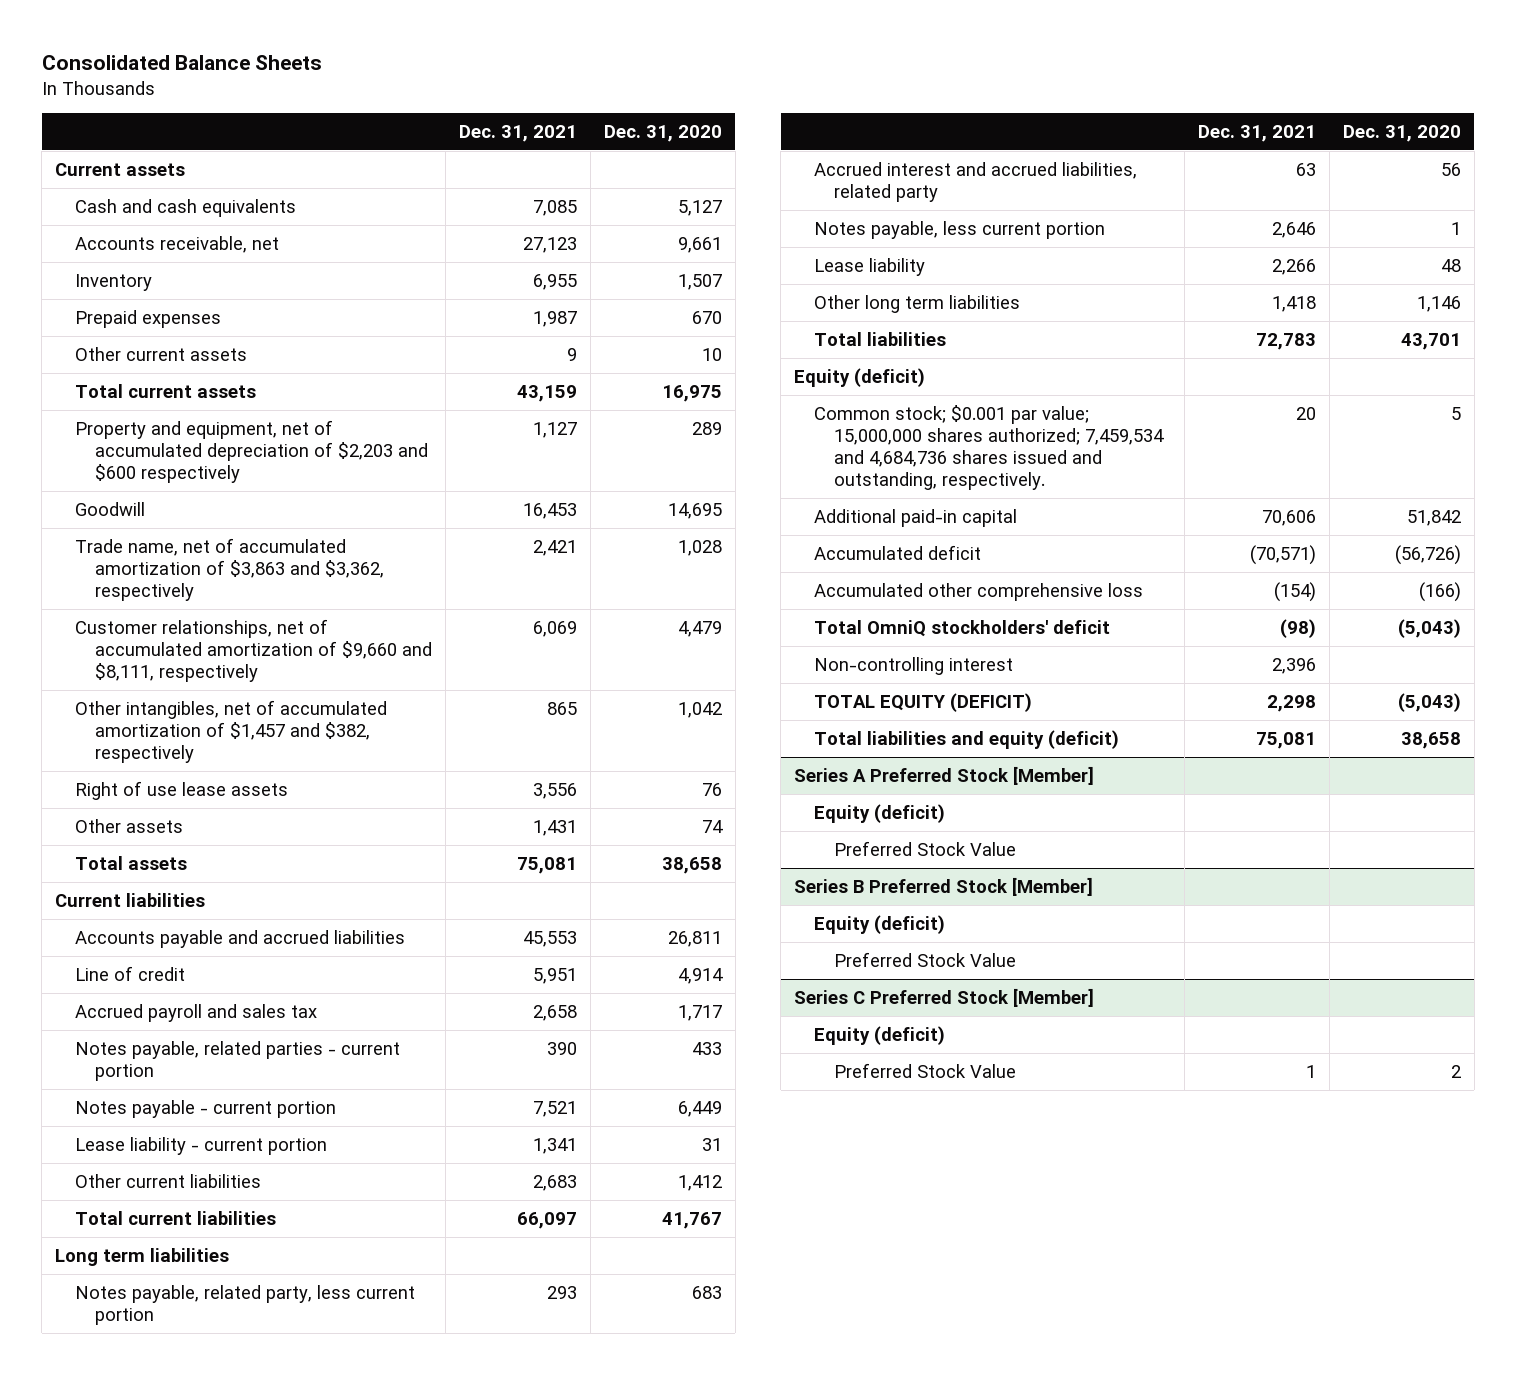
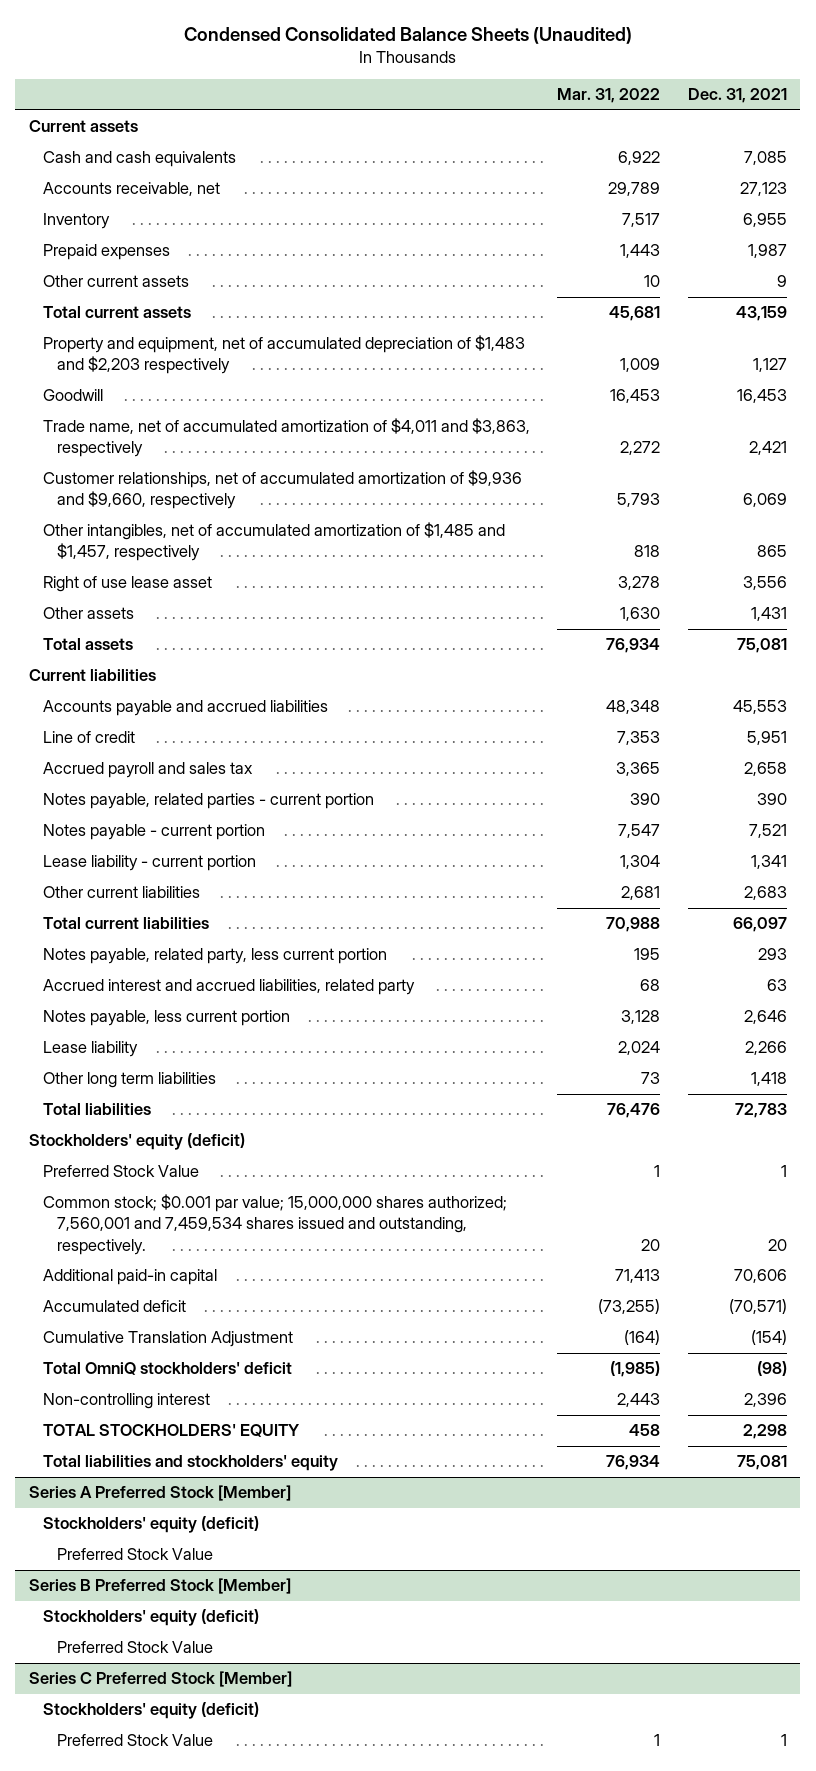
[41,55,322,71] Consolidated Balance Sheets -> [183,26,632,44] Condensed Consolidated Balance Sheets (Unaudited)
[603,124,722,142] Dec. 31, 2020 -> none
none -> [557,88,661,104] Mar. 31, 2022
[75,419,429,484] Property and equipment, net of accumulated depreciation of $2,203 and $600 respectively -> [43,335,526,375] Property and equipment, net of accumulated depreciation of $1,483 and $2,203 respectively
[75,537,385,602] Trade name, net of accumulated amortization of $3,863 and $3,362, respectively -> [43,418,531,458] Trade name, net of accumulated amortization of $4,011 and $3,863, respectively
[75,618,433,683] Customer relationships, net of accumulated amortization of $9,660 and $8,111, respectively -> [43,470,523,510] Customer relationships, net of accumulated amortization of $9,936 and $9,660, respectively
[75,699,388,764] Other intangibles, net of accumulated amortization of $1,457 and $382, respectively -> [43,522,506,562] Other intangibles, net of accumulated amortization of $1,485 and $1,457, respectively
[75,780,289,800] Right of use lease assets -> [43,576,213,593] Right of use lease asset
[54,1247,229,1266] Long term liabilities -> none
[794,367,926,387] Equity (deficit) -> [28,1133,245,1151] Stockholders' equity (deficit)
none -> [43,1165,200,1178] Preferred Stock Value
[814,404,1165,491] Common stock; $0.001 par value; 15,000,000 shares authorized; 7,459,534 and 4,684,736 shares issued and outstanding, respectively. -> [43,1194,508,1255] Common stock; $0.001 par value; 15,000,000 shares authorized; 7,560,001 and 7,459,534 shares issued and outstanding, respectively.
[814,582,1144,601] Accumulated other comprehensive loss -> [43,1331,294,1348] Cumulative Translation Adjustment
[814,692,1033,712] TOTAL EQUITY (DEFICIT) -> [43,1424,301,1438] TOTAL STOCKHOLDERS' EQUITY
[814,729,1120,749] Total liabilities and equity (deficit) -> [43,1455,339,1472] Total liabilities and stockholders' equity
[814,803,946,823] Equity (deficit) -> [43,1516,260,1534] Stockholders' equity (deficit)
[814,914,946,934] Equity (deficit) -> [43,1609,260,1627] Stockholders' equity (deficit)
[814,1025,946,1045] Equity (deficit) -> [43,1702,260,1720] Stockholders' equity (deficit)

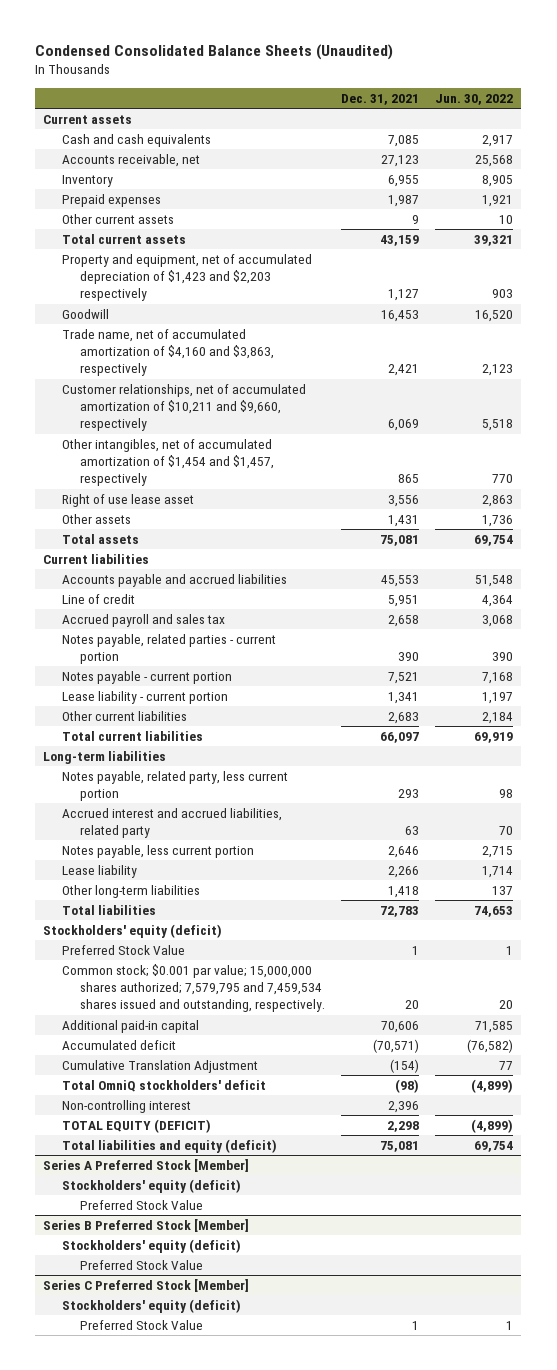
[557,88,661,104] Mar. 31, 2022 -> none
none -> [435,93,514,105] Jun. 30, 2022
[43,335,526,375] Property and equipment, net of accumulated depreciation of $1,483 and $2,203 respectively -> [61,253,312,302] Property and equipment, net of accumulated depreciation of $1,423 and $2,203 respectively
[43,418,531,458] Trade name, net of accumulated amortization of $4,011 and $3,863, respectively -> [61,328,275,377] Trade name, net of accumulated amortization of $4,160 and $3,863, respectively
[43,470,523,510] Customer relationships, net of accumulated amortization of $9,936 and $9,660, respectively -> [61,383,306,432] Customer relationships, net of accumulated amortization of $10,211 and $9,660, respectively
[43,522,506,562] Other intangibles, net of accumulated amortization of $1,485 and $1,457, respectively -> [61,438,275,487] Other intangibles, net of accumulated amortization of $1,454 and $1,457, respectively
none -> [43,750,167,764] Long-term liabilities
[43,1072,217,1089] Other long term liabilities -> [61,884,200,898] Other long-term liabilities
[43,1194,508,1255] Common stock; $0.001 par value; 15,000,000 shares authorized; 7,560,001 and 7,459,534 shares issued and outstanding, respectively. -> [61,963,326,1013] Common stock; $0.001 par value; 15,000,000 shares authorized; 7,579,795 and 7,459,534 shares issued and outstanding, respectively.
[43,1424,301,1438] TOTAL STOCKHOLDERS' EQUITY -> [61,1118,211,1133] TOTAL EQUITY (DEFICIT)
[43,1455,339,1472] Total liabilities and stockholders' equity -> [61,1138,277,1153] Total liabilities and equity (deficit)

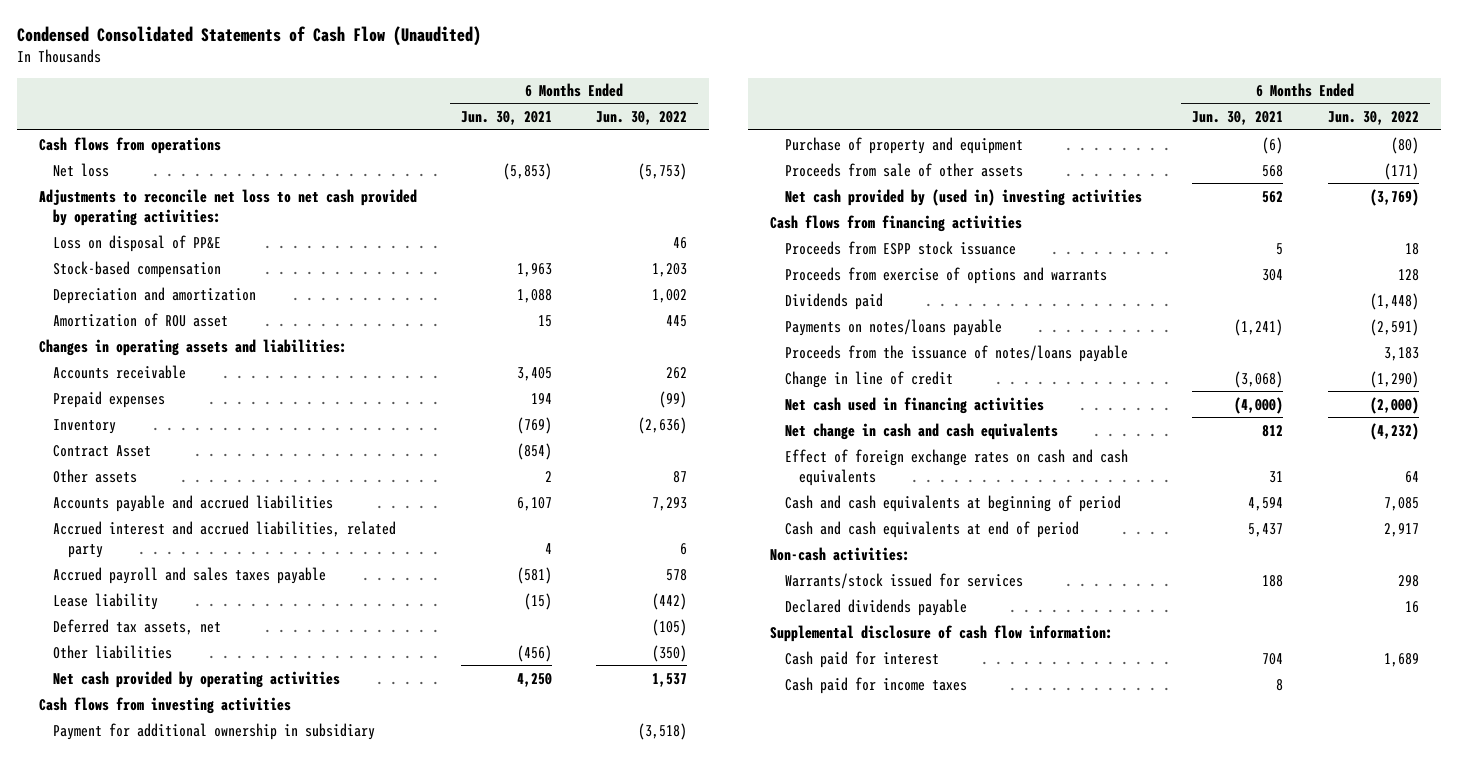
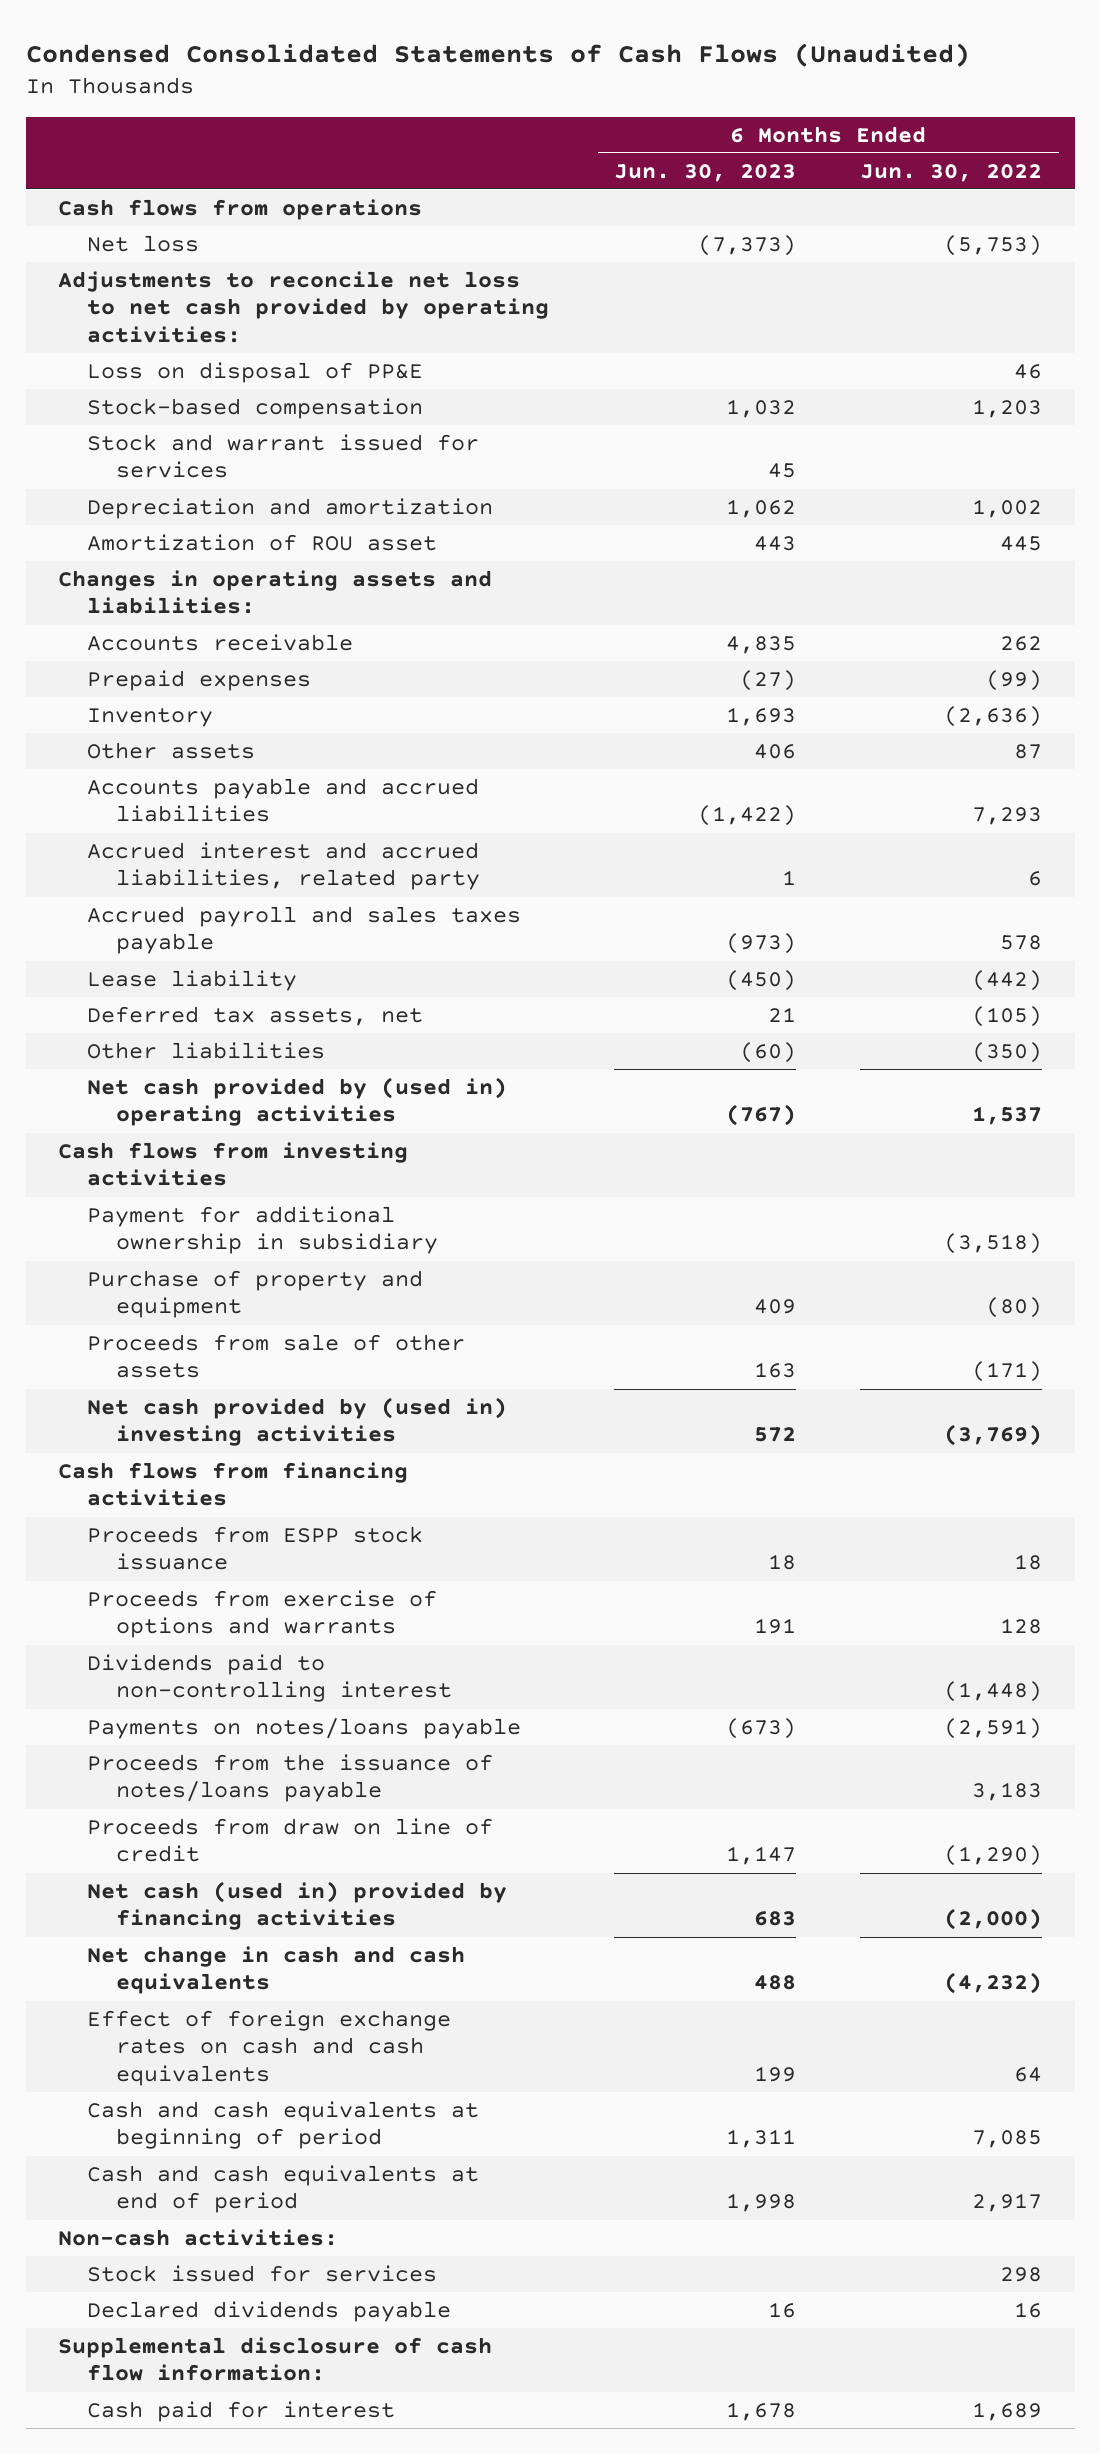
[16,25,481,46] Condensed Consolidated Statements of Cash Flow (Unaudited) -> [25,42,970,67] Condensed Consolidated Statements of Cash Flows (Unaudited)
[460,111,552,126] Jun. 30, 2021 -> none
none -> [613,163,796,182] Jun. 30, 2023
none -> [87,433,480,479] Stock and warrant issued for services
[53,444,152,457] Contract Asset -> none
[53,670,341,688] Net cash provided by operating activities -> [87,1076,508,1127] Net cash provided by (used in) operating activities
[784,292,883,310] Dividends paid -> [87,1653,453,1703] Dividends paid to non-controlling interest
[784,370,953,388] Change in line of credit -> [87,1817,494,1863] Proceeds from draw on line of credit
[784,396,1044,414] Net cash used in financing activities -> [87,1880,508,1931] Net cash (used in) provided by financing activities
[784,572,1023,589] Warrants/stock issued for services -> [87,2264,438,2282] Stock issued for services
[784,676,967,694] Cash paid for income taxes -> none

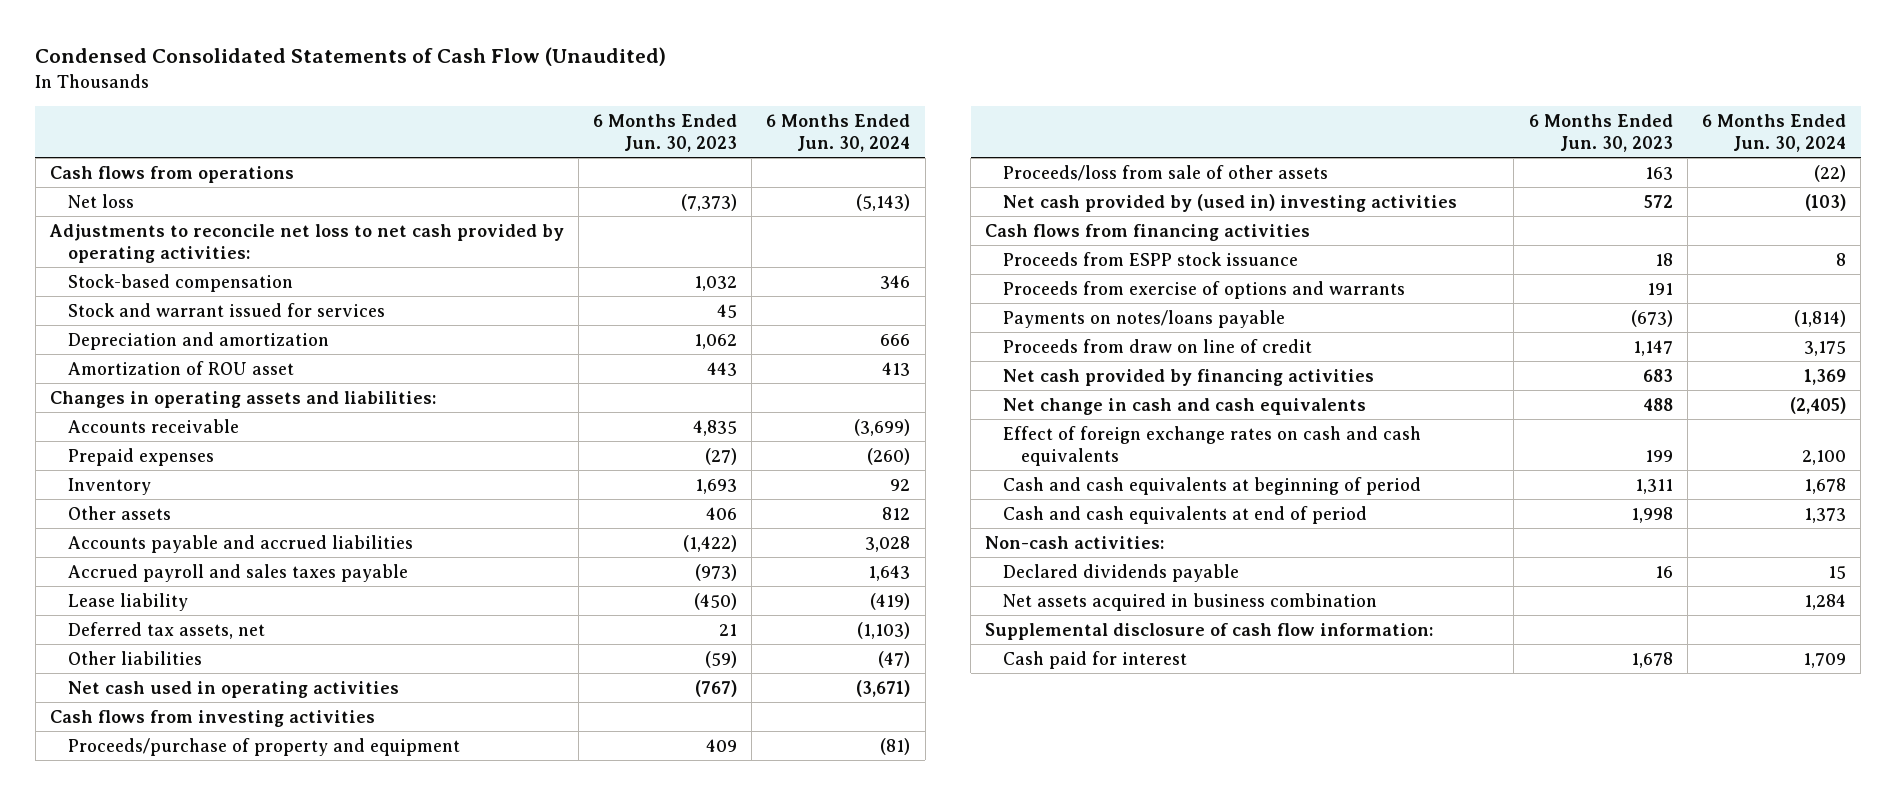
[25,42,970,67] Condensed Consolidated Statements of Cash Flows (Unaudited) -> [35,47,667,67] Condensed Consolidated Statements of Cash Flow (Unaudited)
[860,163,1043,182] Jun. 30, 2022 -> none
none -> [766,114,911,152] 6 Months Ended Jun. 30, 2024
[87,361,424,383] Loss on disposal of PP&E -> none
[87,841,481,891] Accrued interest and accrued liabilities, related party -> none
[739,1041,796,1063] (60) -> [705,650,738,668] (59)
[87,1076,508,1127] Net cash provided by (used in) operating activities -> [67,680,399,698] Net cash used in operating activities
[87,1205,439,1255] Payment for additional ownership in subsidiary -> none
[87,1269,424,1319] Purchase of property and equipment -> [67,737,460,756] Proceeds/purchase of property and equipment
[87,1333,466,1379] Proceeds from sale of other assets -> [1003,164,1329,181] Proceeds/loss from sale of other assets
[87,1653,453,1703] Dividends paid to non-controlling interest -> none
[87,1753,494,1803] Proceeds from the issuance of notes/loans payable -> none
[87,1880,508,1931] Net cash (used in) provided by financing activities -> [1003,368,1375,386] Net cash provided by financing activities
[87,2264,438,2282] Stock issued for services -> none
none -> [1003,592,1378,611] Net assets acquired in business combination

